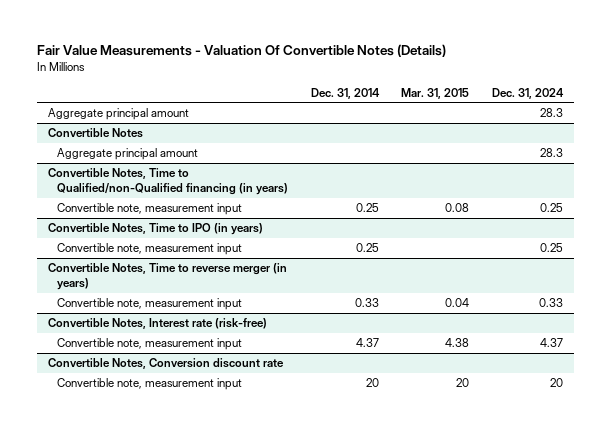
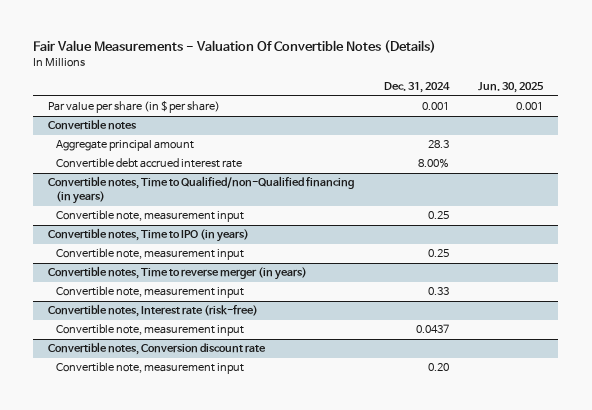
[310,87,380,99] Dec. 31, 2014 -> none
[401,87,470,99] Mar. 31, 2015 -> none
none -> [478,82,545,94] Jun. 30, 2025
[48,108,190,121] Aggregate principal amount -> none
none -> [48,101,221,114] Par value per share (in $ per share)
[48,128,144,139] Convertible Notes -> [48,119,138,131] Convertible notes
none -> [56,158,243,169] Convertible debt accrued interest rate
[48,168,288,196] Convertible Notes, Time to Qualified/non-Qualified financing (in years) -> [48,176,355,205] Convertible notes, Time to Qualified/non-Qualified financing (in years)
[48,223,264,236] Convertible Notes, Time to IPO (in years) -> [48,228,250,243] Convertible notes, Time to IPO (in years)
[48,263,288,291] Convertible Notes, Time to reverse merger (in years) -> [48,266,308,281] Convertible notes, Time to reverse merger (in years)
[48,318,268,330] Convertible Notes, Interest rate (risk-free) -> [48,304,259,318] Convertible notes, Interest rate (risk-free)
[540,338,564,348] 4.37 -> [415,324,449,334] 0.0437
[48,358,285,370] Convertible Notes, Conversion discount rate -> [48,342,267,356] Convertible notes, Conversion discount rate
[550,378,564,388] 20 -> [427,363,449,372] 0.20

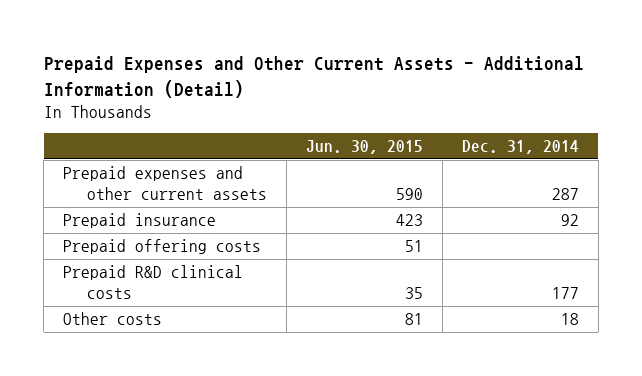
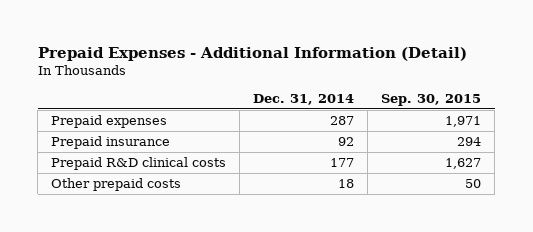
[43,56,584,98] Prepaid Expenses and Other Current Assets - Additional Information (Detail) -> [37,46,467,61] Prepaid Expenses - Additional Information (Detail)
[305,139,423,154] Jun. 30, 2015 -> none
none -> [381,93,482,106] Sep. 30, 2015
[63,166,268,201] Prepaid expenses and other current assets -> [51,115,168,129] Prepaid expenses
[63,239,262,255] Prepaid offering costs -> none
[63,312,163,326] Other costs -> [51,178,182,192] Other prepaid costs

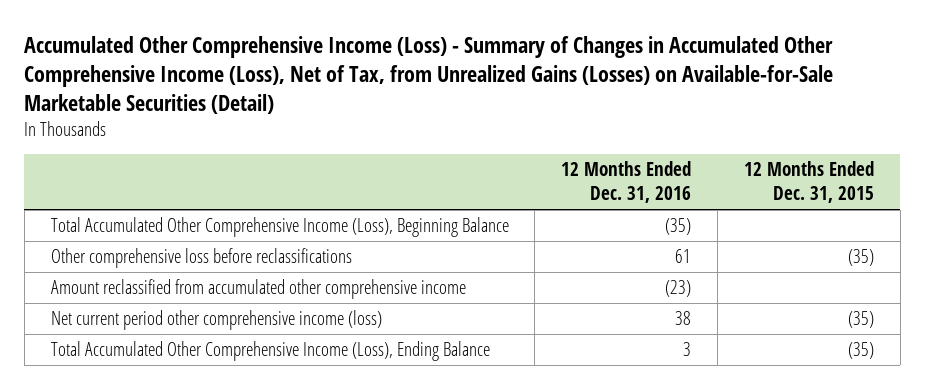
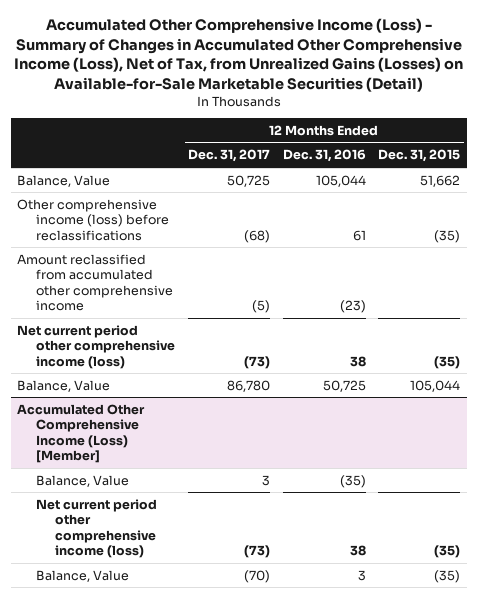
none -> [187,149,270,163] Dec. 31, 2017
[50,217,509,238] Total Accumulated Other Comprehensive Income (Loss), Beginning Balance -> none
none -> [17,174,111,187] Balance, Value
[50,248,352,269] Other comprehensive loss before reclassifications -> [17,198,170,241] Other comprehensive income (loss) before reclassifications
none -> [17,379,111,392] Balance, Value
none -> [17,403,146,463] Accumulated Other Comprehensive Income (Loss) [Member]
none -> [36,474,130,487] Balance, Value
none -> [36,498,158,558] Net current period other comprehensive income (loss)
[50,341,490,362] Total Accumulated Other Comprehensive Income (Loss), Ending Balance -> [36,569,130,582] Balance, Value

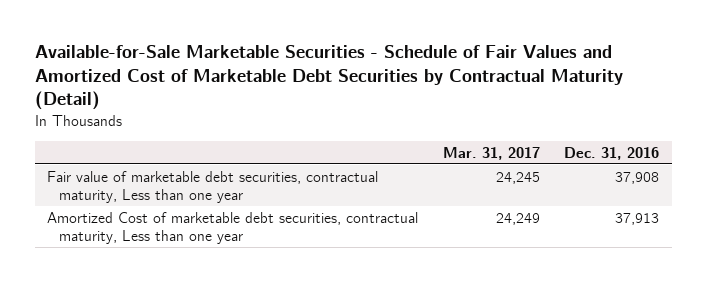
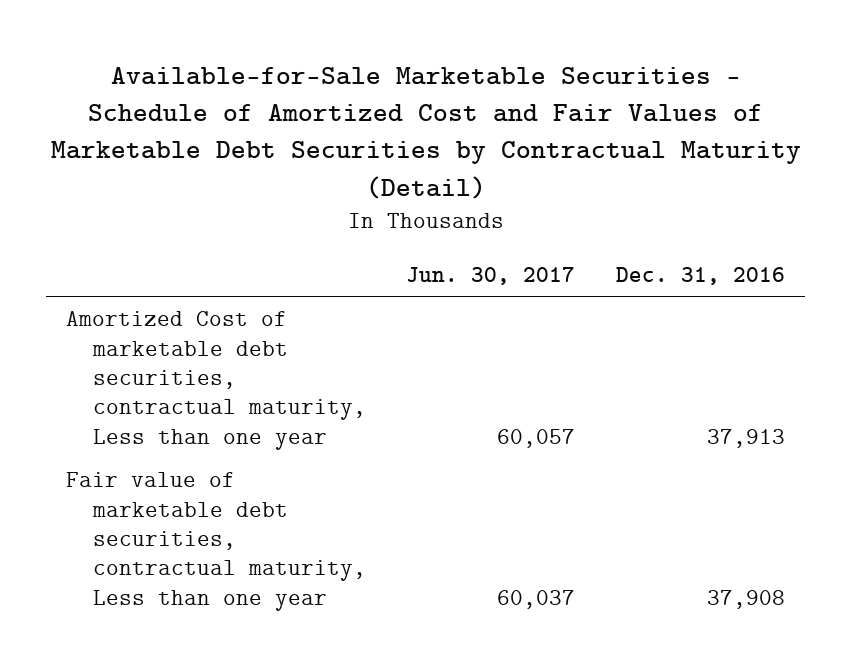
[34,45,623,111] Available-for-Sale Marketable Securities - Schedule of Fair Values and Amortized Cost of Marketable Debt Securities by Contractual Maturity (Detail) -> [50,66,801,199] Available-for-Sale Marketable Securities - Schedule of Amortized Cost and Fair Values of Marketable Debt Securities by Contractual Maturity (Detail)
[442,146,540,160] Mar. 31, 2017 -> none
none -> [406,266,576,285] Jun. 30, 2017
[47,170,379,204] Fair value of marketable debt securities, contractual maturity, Less than one year -> [66,472,366,611] Fair value of marketable debt securities, contractual maturity, Less than one year

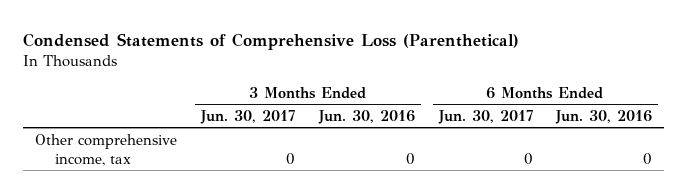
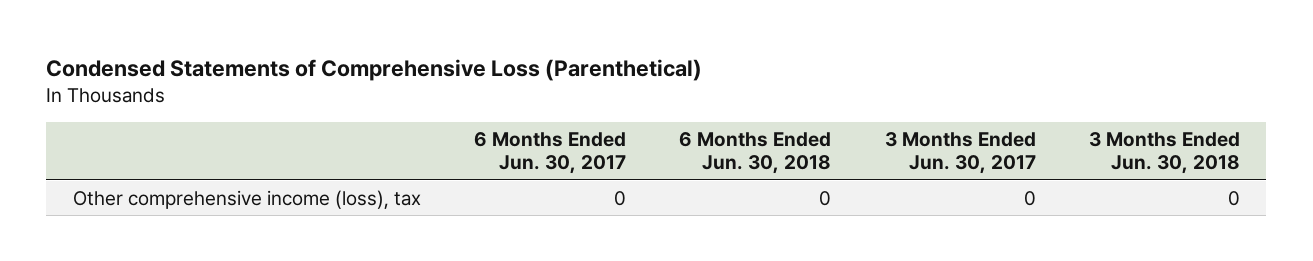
[317,109,415,124] Jun. 30, 2016 -> none
[555,109,653,124] Jun. 30, 2016 -> none
none -> [679,131,832,175] 6 Months Ended Jun. 30, 2018
none -> [1088,131,1240,175] 3 Months Ended Jun. 30, 2018
[35,133,178,166] Other comprehensive income, tax -> [73,190,422,210] Other comprehensive income (loss), tax

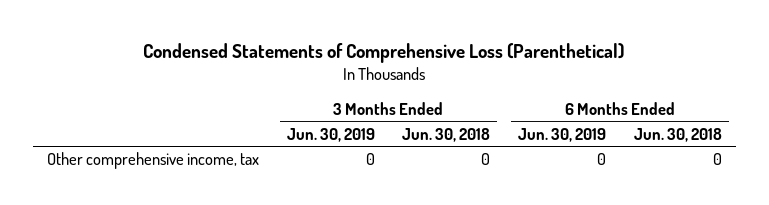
[474,131,627,175] 6 Months Ended Jun. 30, 2017 -> none
[884,131,1036,175] 3 Months Ended Jun. 30, 2017 -> none
none -> [286,127,375,142] Jun. 30, 2019
none -> [518,127,607,142] Jun. 30, 2019
[73,190,422,210] Other comprehensive income (loss), tax -> [46,152,259,170] Other comprehensive income, tax

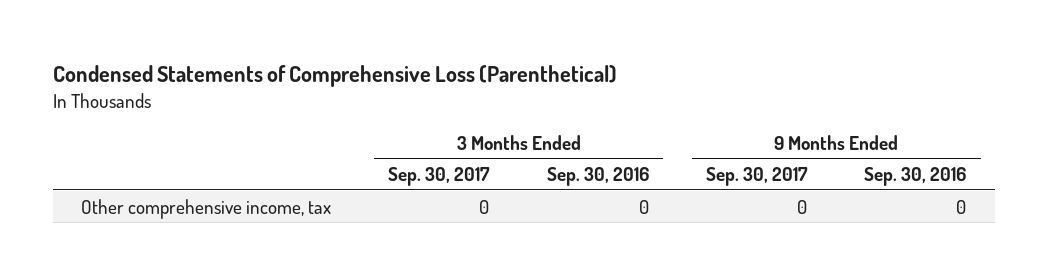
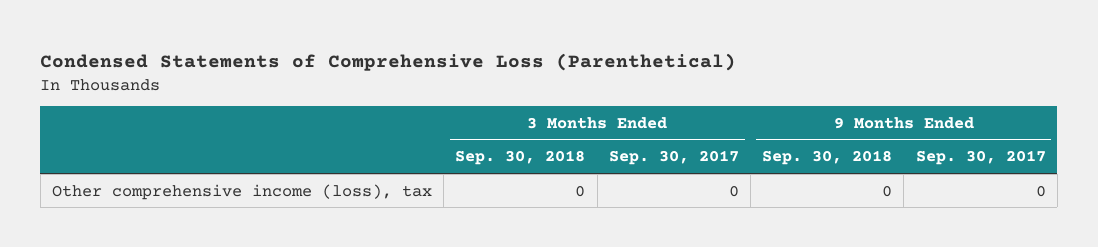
[546,167,649,187] Sep. 30, 2016 -> none
[864,167,967,187] Sep. 30, 2016 -> none
none -> [455,150,586,166] Sep. 30, 2018
none -> [762,150,893,166] Sep. 30, 2018
[81,198,332,219] Other comprehensive income, tax -> [52,183,433,200] Other comprehensive income (loss), tax

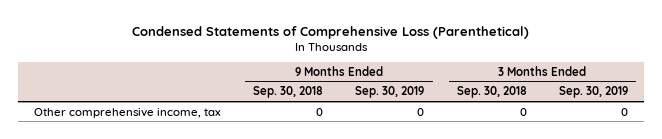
[608,150,739,166] Sep. 30, 2017 -> none
[915,150,1046,166] Sep. 30, 2017 -> none
none -> [355,86,425,99] Sep. 30, 2019
none -> [558,86,628,99] Sep. 30, 2019
[52,183,433,200] Other comprehensive income (loss), tax -> [34,107,222,118] Other comprehensive income, tax

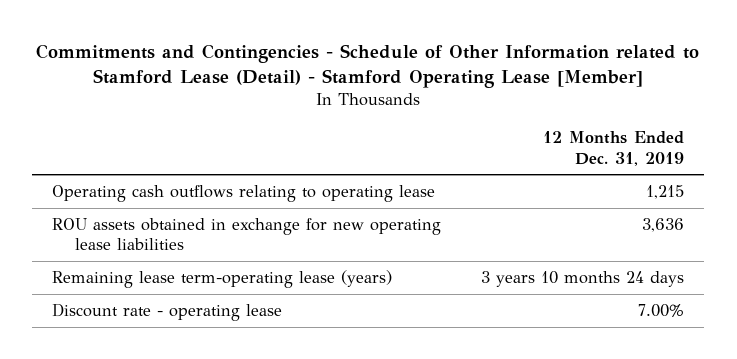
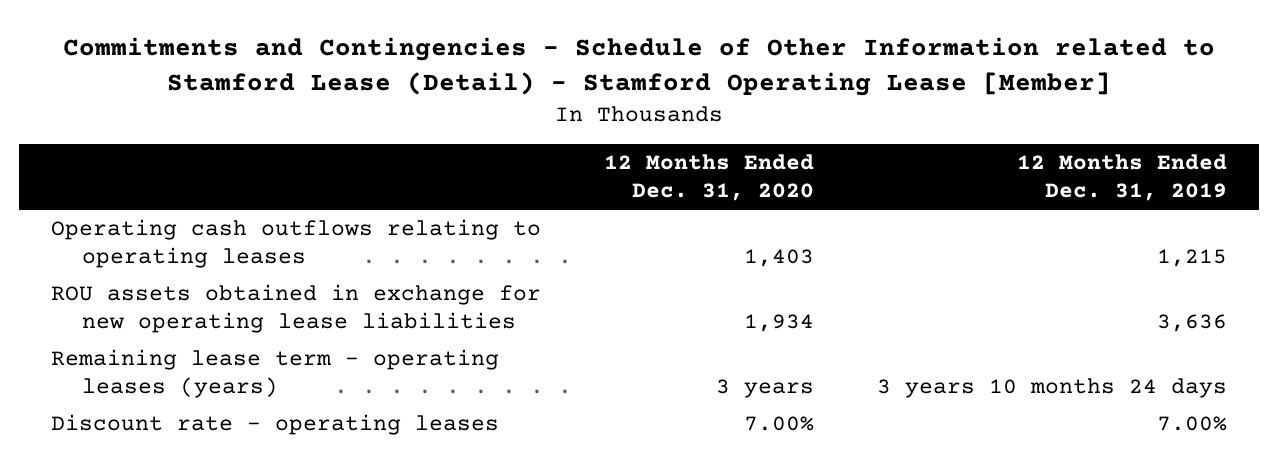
none -> [604,154,815,201] 12 Months Ended Dec. 31, 2020
[52,185,436,203] Operating cash outflows relating to operating lease -> [50,219,541,269] Operating cash outflows relating to operating leases
[52,270,393,289] Remaining lease term-operating lease (years) -> [50,349,499,399] Remaining lease term - operating leases (years)
[52,303,283,322] Discount rate - operating lease -> [50,414,499,436] Discount rate - operating leases

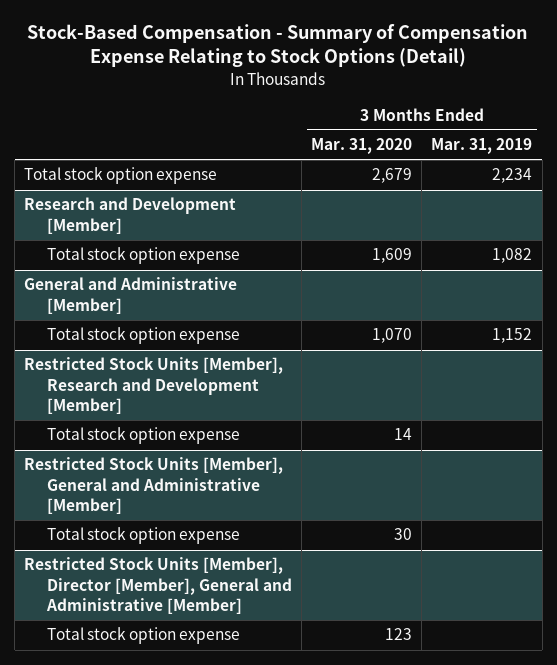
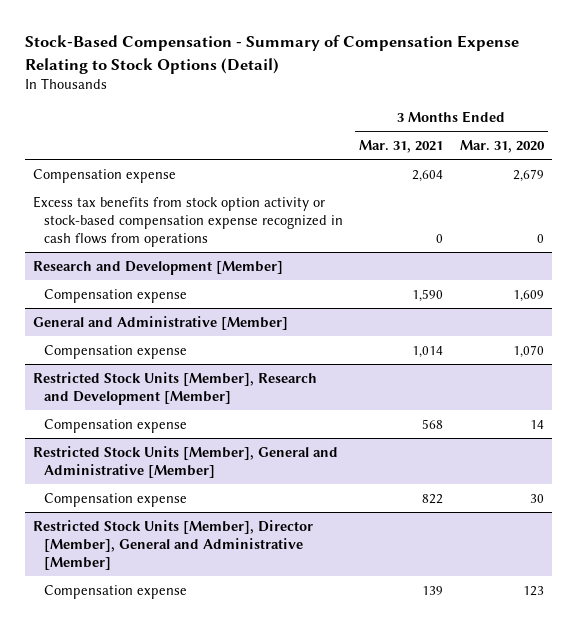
[431,138,533,155] Mar. 31, 2019 -> none
none -> [359,139,444,153] Mar. 31, 2021
[24,167,218,185] Total stock option expense -> [33,168,177,183] Compensation expense
none -> [33,195,343,248] Excess tax benefits from stock option activity or stock-based compensation expense recognized in cash flows from operations
[47,247,241,265] Total stock option expense -> [43,288,187,303] Compensation expense
[47,327,241,345] Total stock option expense -> [43,344,187,359] Compensation expense
[47,427,241,445] Total stock option expense -> [43,418,187,433] Compensation expense
[47,527,241,545] Total stock option expense -> [43,492,187,507] Compensation expense
[47,627,241,645] Total stock option expense -> [43,584,187,599] Compensation expense

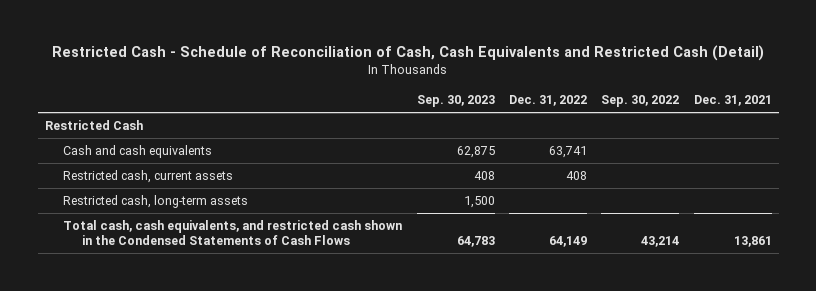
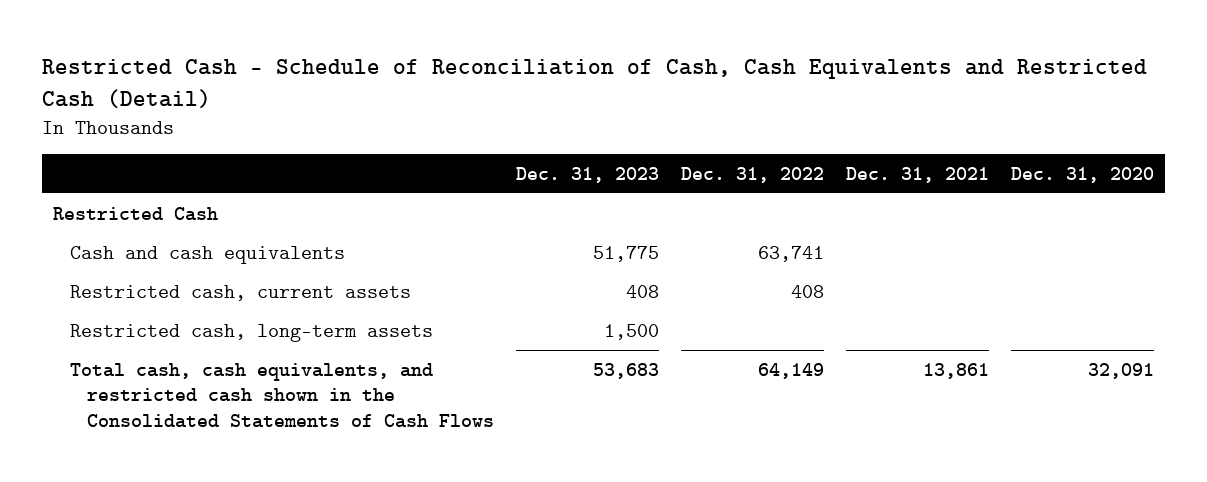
[416,94,495,107] Sep. 30, 2023 -> none
[601,94,680,107] Sep. 30, 2022 -> none
none -> [516,166,660,183] Dec. 31, 2023
none -> [1011,166,1155,183] Dec. 31, 2020
[63,220,403,246] Total cash, cash equivalents, and restricted cash shown in the Condensed Statements of Cash Flows -> [69,362,495,429] Total cash, cash equivalents, and restricted cash shown in the Consolidated Statements of Cash Flows

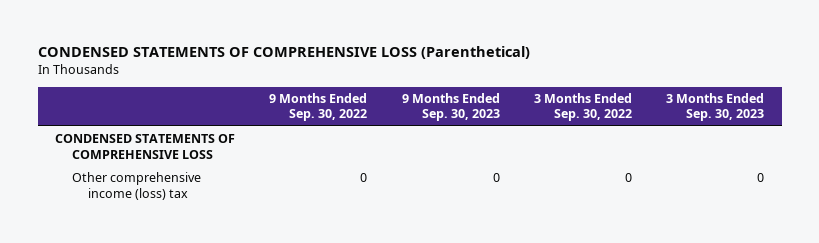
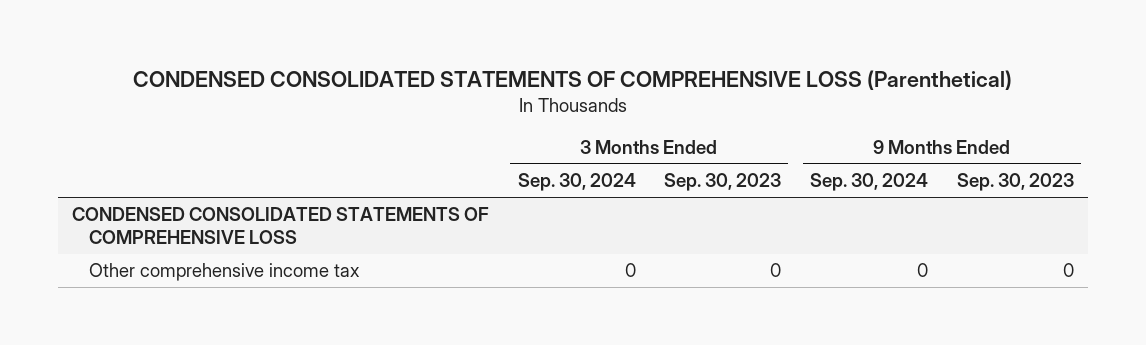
[37,46,530,60] CONDENSED STATEMENTS OF COMPREHENSIVE LOSS (Parenthetical) -> [132,69,1012,90] CONDENSED CONSOLIDATED STATEMENTS OF COMPREHENSIVE LOSS (Parenthetical)
[269,92,368,122] 9 Months Ended Sep. 30, 2022 -> none
[534,92,633,122] 3 Months Ended Sep. 30, 2022 -> none
none -> [517,173,636,192] Sep. 30, 2024
none -> [809,173,928,192] Sep. 30, 2024
[54,134,235,159] CONDENSED STATEMENTS OF COMPREHENSIVE LOSS -> [72,207,490,245] CONDENSED CONSOLIDATED STATEMENTS OF COMPREHENSIVE LOSS
[71,172,201,200] Other comprehensive income (loss) tax -> [88,263,360,282] Other comprehensive income tax

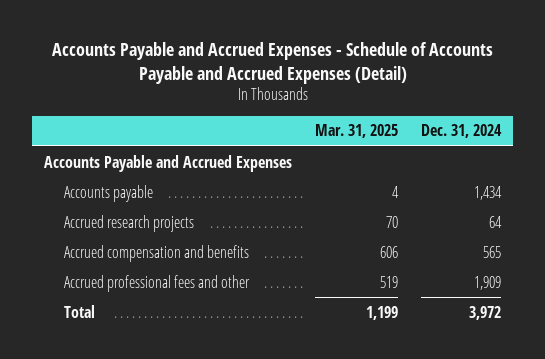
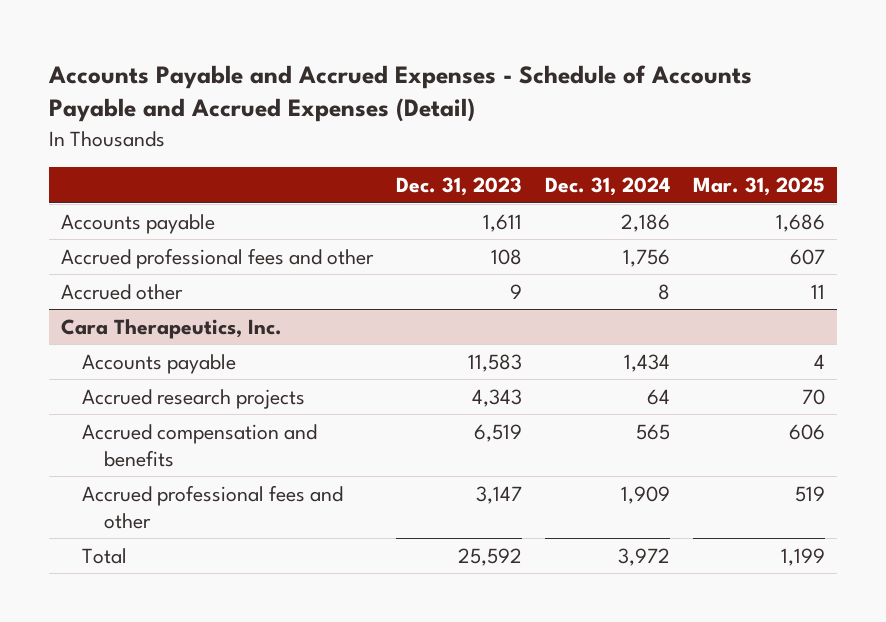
none -> [395,177,522,197] Dec. 31, 2023
[43,154,292,172] Accounts Payable and Accrued Expenses -> none
none -> [60,213,215,234] Accounts payable
none -> [60,247,374,269] Accrued professional fees and other
none -> [60,283,183,300] Accrued other
none -> [60,318,282,339] Cara Therapeutics, Inc.

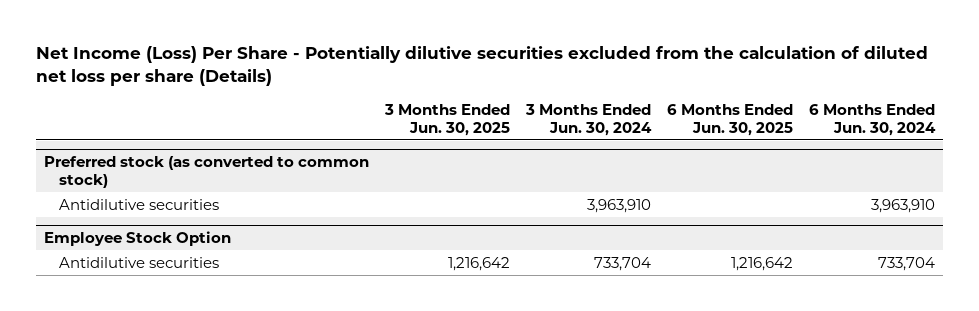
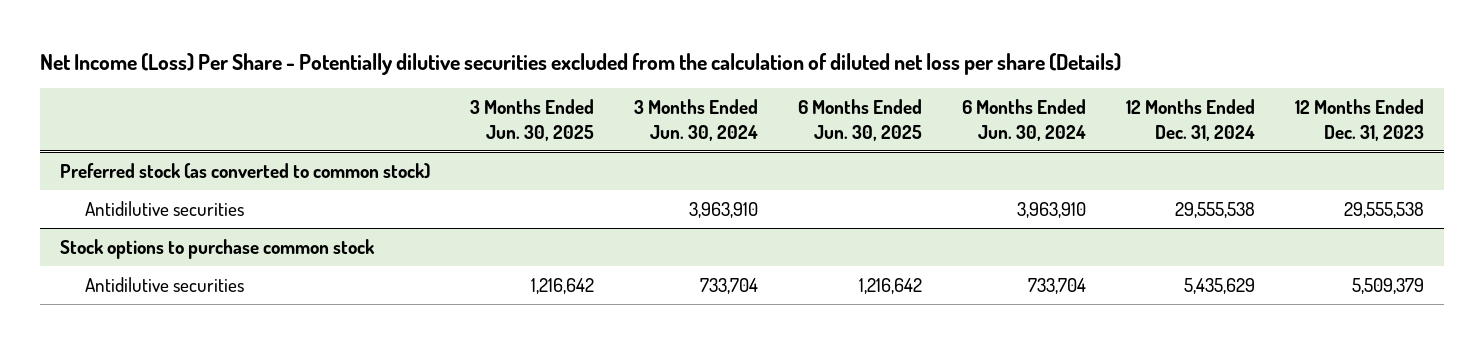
none -> [1125,99,1255,141] 12 Months Ended Dec. 31, 2024
none -> [1294,99,1424,141] 12 Months Ended Dec. 31, 2023
[44,231,232,247] Employee Stock Option -> [60,238,376,259] Stock options to purchase common stock

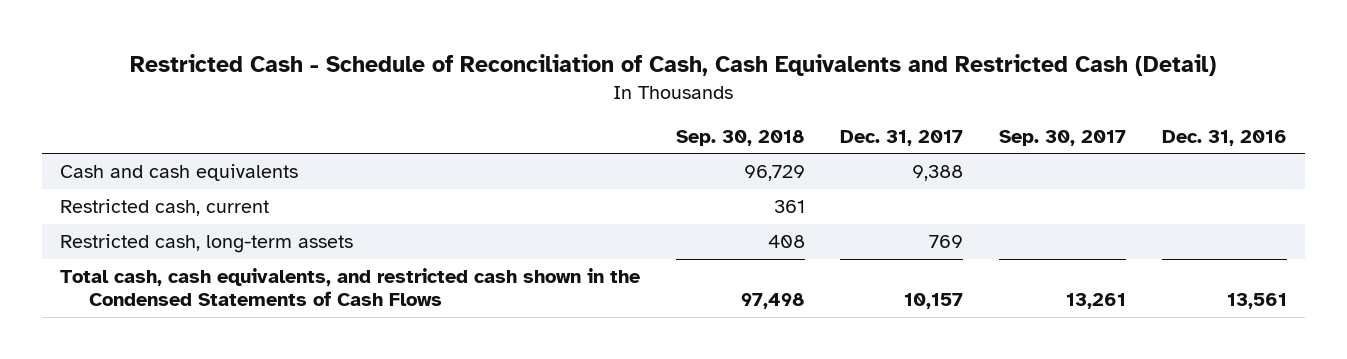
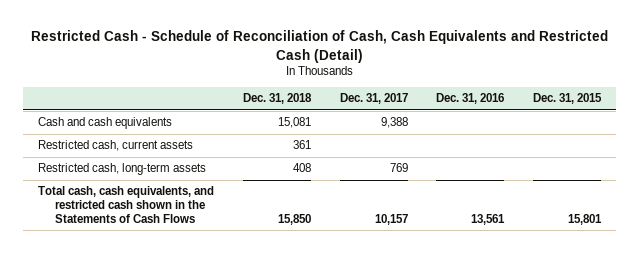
[675,129,805,146] Sep. 30, 2018 -> none
[999,129,1127,146] Sep. 30, 2017 -> none
none -> [242,93,312,105] Dec. 31, 2018
none -> [533,93,603,105] Dec. 31, 2015
[59,198,269,216] Restricted cash, current -> [37,140,193,152] Restricted cash, current assets
[59,267,640,307] Total cash, cash equivalents, and restricted cash shown in the Condensed Statements of Cash Flows -> [37,186,214,223] Total cash, cash equivalents, and restricted cash shown in the Statements of Cash Flows

